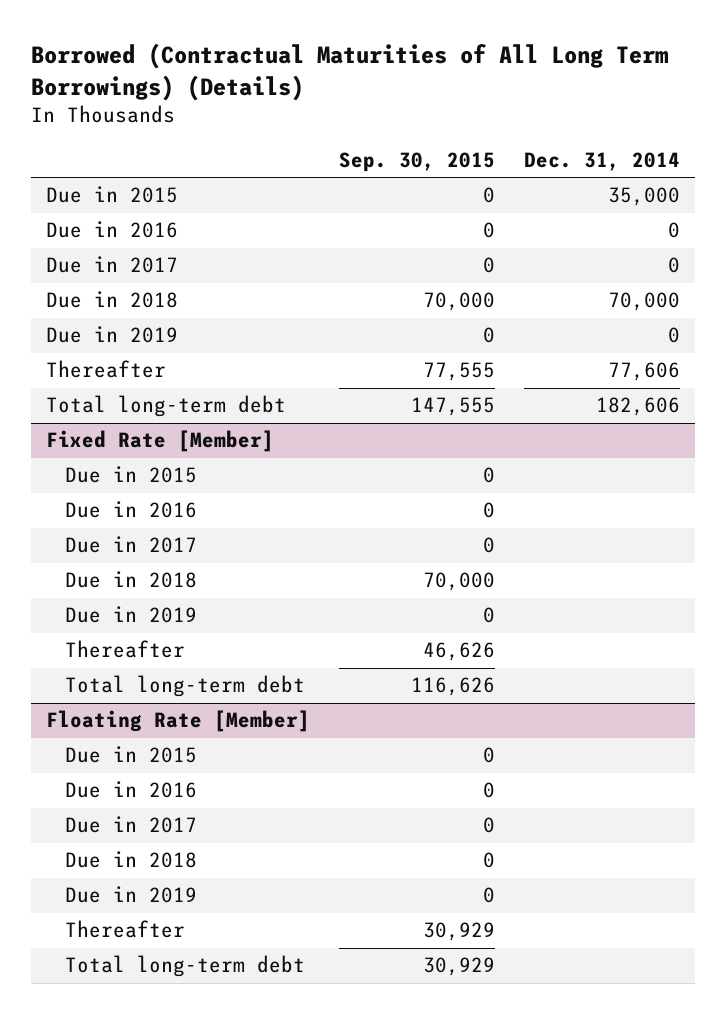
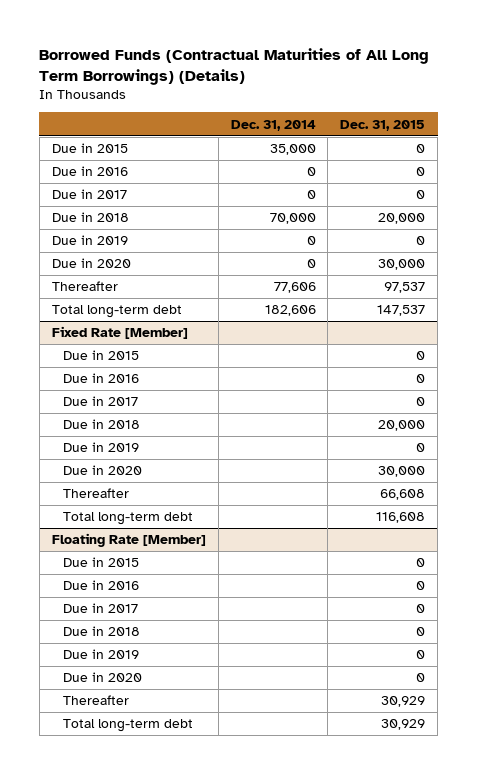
[31,43,669,101] Borrowed (Contractual Maturities of All Long Term Borrowings) (Details) -> [39,48,430,85] Borrowed Funds (Contractual Maturities of All Long Term Borrowings) (Details)
[339,152,496,173] Sep. 30, 2015 -> none
none -> [340,119,426,131] Dec. 31, 2015
none -> [51,258,131,269] Due in 2020
none -> [62,465,142,476] Due in 2020
none -> [62,672,142,683] Due in 2020

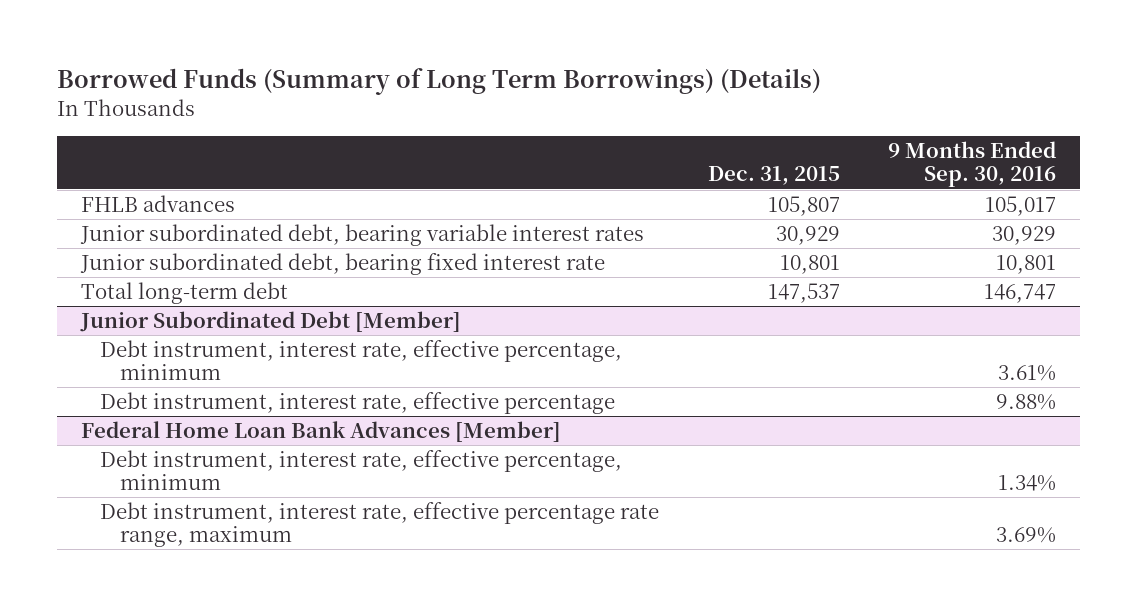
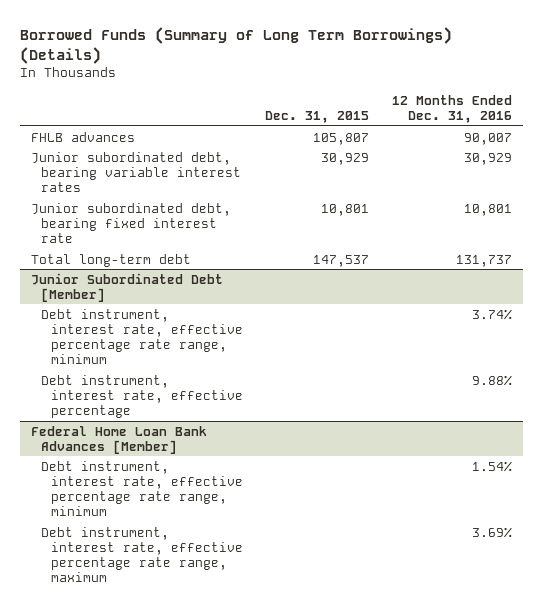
[888,141,1057,188] 9 Months Ended Sep. 30, 2016 -> none
none -> [391,94,512,123] 12 Months Ended Dec. 31, 2016
[100,339,623,381] Debt instrument, interest rate, effective percentage, minimum -> [41,308,243,364] Debt instrument, interest rate, effective percentage rate range, minimum
[100,449,623,491] Debt instrument, interest rate, effective percentage, minimum -> [41,460,243,516] Debt instrument, interest rate, effective percentage rate range, minimum

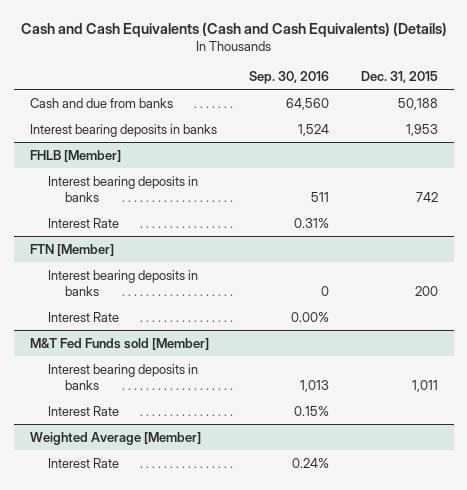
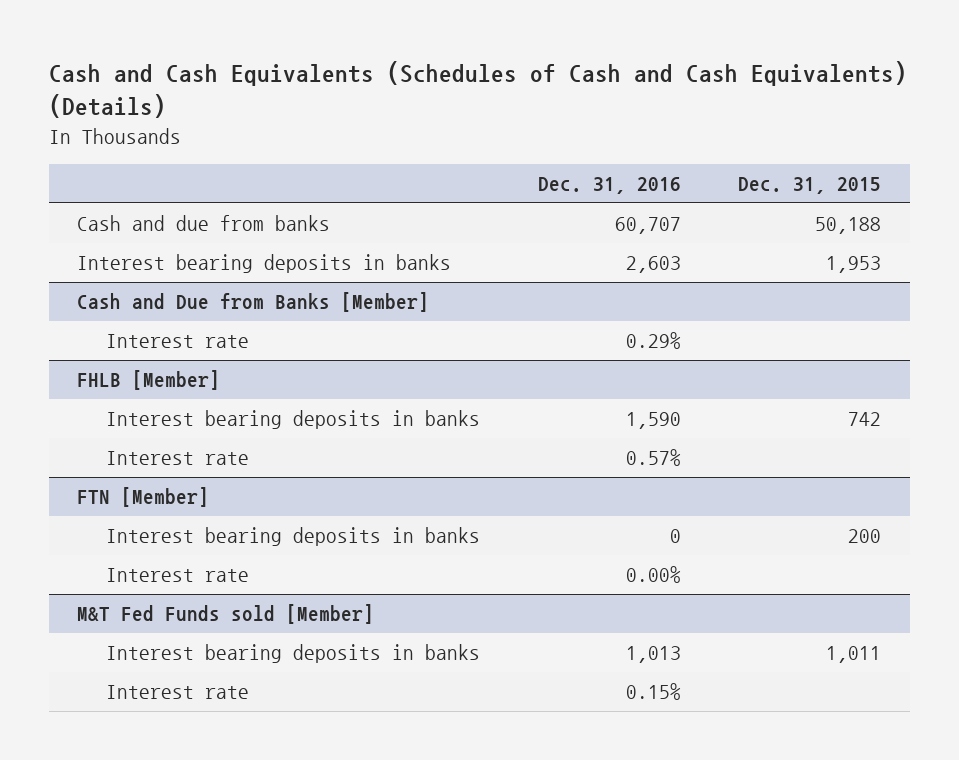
[20,21,447,37] Cash and Cash Equivalents (Cash and Cash Equivalents) (Details) -> [48,61,907,119] Cash and Cash Equivalents (Schedules of Cash and Cash Equivalents) (Details)
[248,71,329,85] Sep. 30, 2016 -> none
none -> [537,177,681,195] Dec. 31, 2016
none -> [77,292,430,313] Cash and Due from Banks [Member]
none -> [106,334,250,349] Interest rate
[47,217,119,228] Interest Rate -> [106,451,250,466] Interest rate
[47,311,119,322] Interest Rate -> [106,568,250,583] Interest rate
[29,431,201,445] Weighted Average [Member] -> none
[47,457,119,468] Interest Rate -> none
[47,405,119,416] Interest Rate -> [106,685,250,700] Interest rate

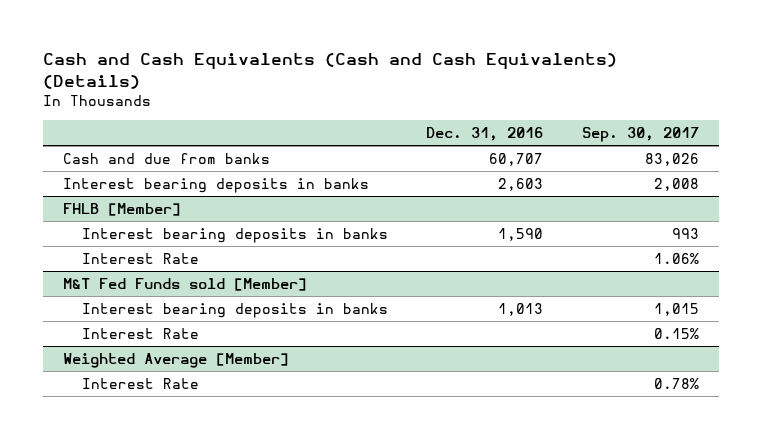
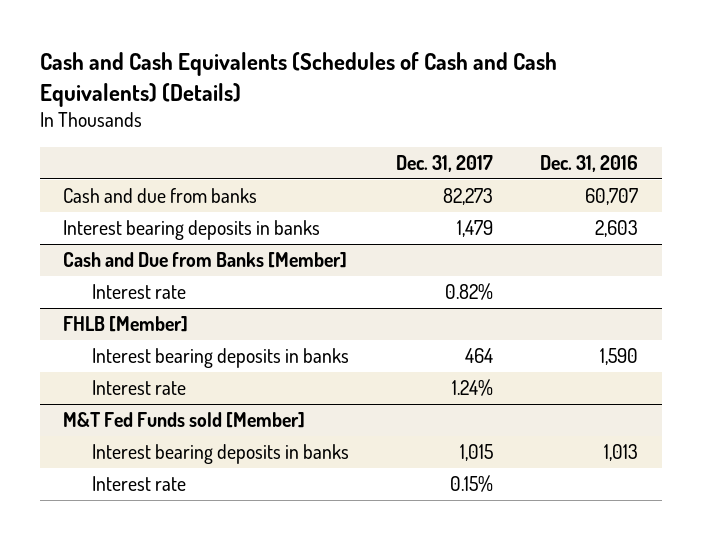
[43,53,618,89] Cash and Cash Equivalents (Cash and Cash Equivalents) (Details) -> [39,52,557,107] Cash and Cash Equivalents (Schedules of Cash and Cash Equivalents) (Details)
[582,126,700,142] Sep. 30, 2017 -> none
none -> [396,155,494,173] Dec. 31, 2017
none -> [63,252,348,269] Cash and Due from Banks [Member]
none -> [91,284,186,300] Interest rate
[81,253,199,265] Interest Rate -> [91,380,186,396] Interest rate
[62,353,289,369] Weighted Average [Member] -> none
[81,378,199,390] Interest Rate -> none
[81,328,199,340] Interest Rate -> [91,476,186,492] Interest rate

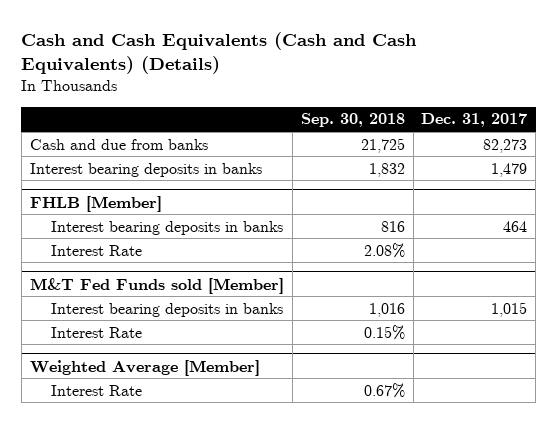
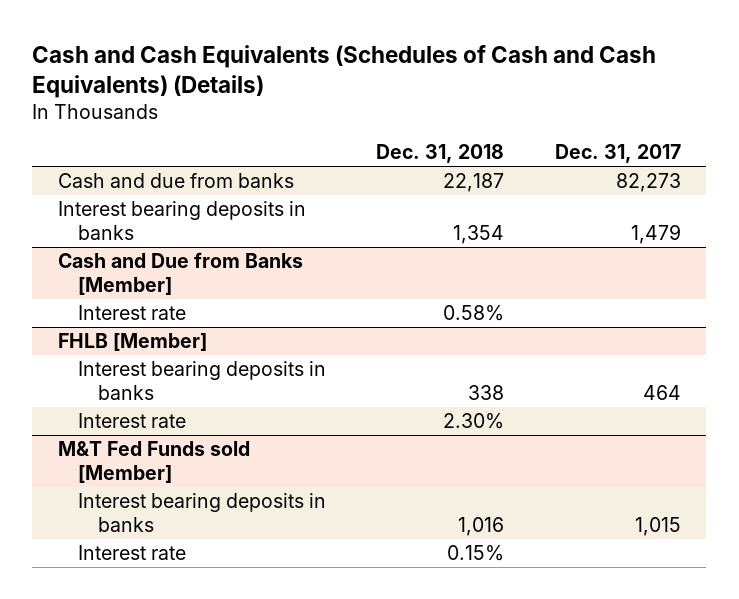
[21,31,418,75] Cash and Cash Equivalents (Cash and Cash Equivalents) (Details) -> [32,44,657,98] Cash and Cash Equivalents (Schedules of Cash and Cash Equivalents) (Details)
[300,113,405,128] Sep. 30, 2018 -> none
none -> [376,144,505,164] Dec. 31, 2018
none -> [57,252,303,295] Cash and Due from Banks [Member]
none -> [77,305,186,321] Interest rate
[51,244,143,256] Interest Rate -> [77,413,186,429] Interest rate
[29,359,260,376] Weighted Average [Member] -> none
[51,384,143,396] Interest Rate -> none
[51,326,143,338] Interest Rate -> [77,545,186,561] Interest rate

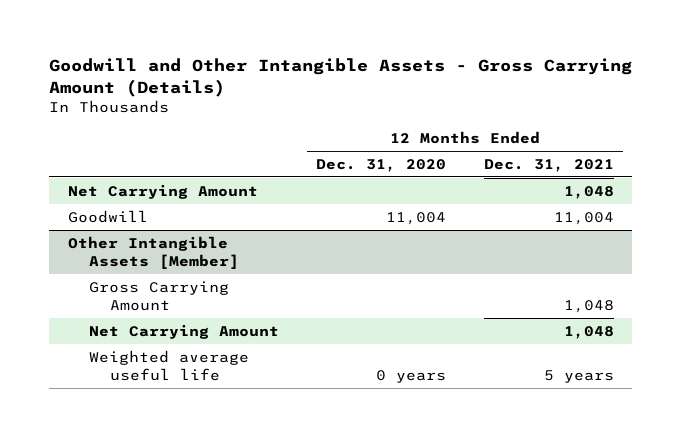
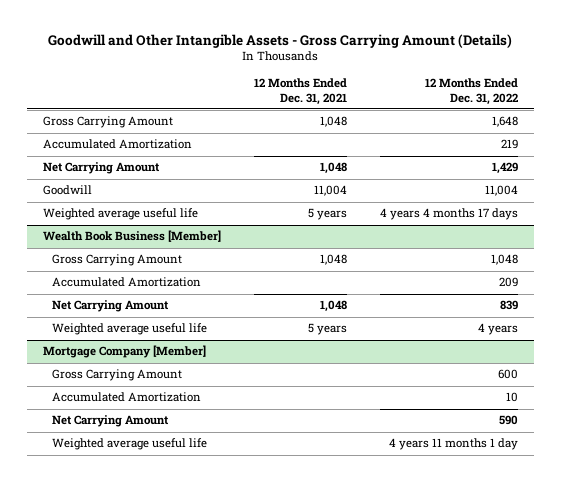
[316,158,447,172] Dec. 31, 2020 -> none
none -> [424,78,518,105] 12 Months Ended Dec. 31, 2022
none -> [42,116,173,129] Gross Carrying Amount
none -> [42,139,192,150] Accumulated Amortization
none -> [42,208,198,221] Weighted average useful life
[67,235,239,269] Other Intangible Assets [Member] -> [42,230,221,243] Wealth Book Business [Member]
none -> [51,277,201,288] Accumulated Amortization
none -> [42,345,206,359] Mortgage Company [Member]
none -> [51,369,182,382] Gross Carrying Amount
none -> [51,392,201,403] Accumulated Amortization
none -> [51,415,169,428] Net Carrying Amount
none -> [51,438,207,451] Weighted average useful life

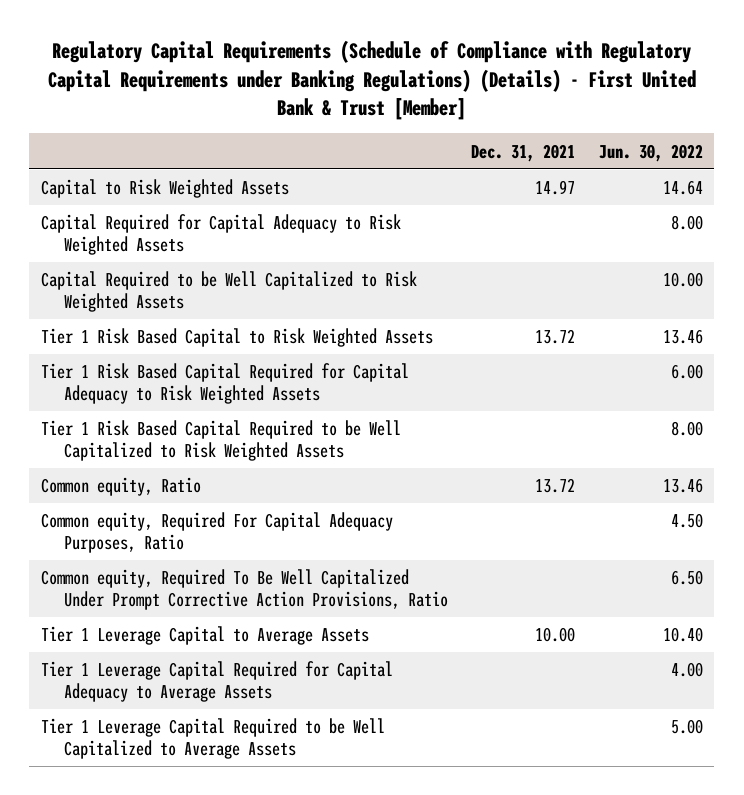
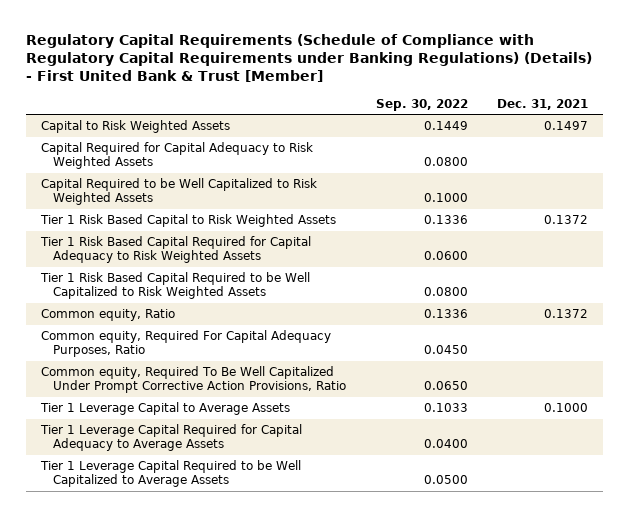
[598,143,703,162] Jun. 30, 2022 -> none
none -> [375,98,468,111] Sep. 30, 2022
[535,180,576,196] 14.97 -> [543,121,588,131] 0.1497
[535,329,576,345] 13.72 -> [543,215,588,225] 0.1372
[535,478,576,494] 13.72 -> [543,309,588,319] 0.1372
[535,627,576,643] 10.00 -> [543,403,588,413] 0.1000

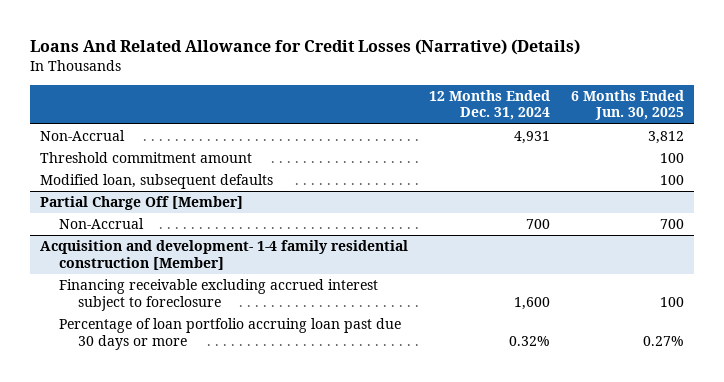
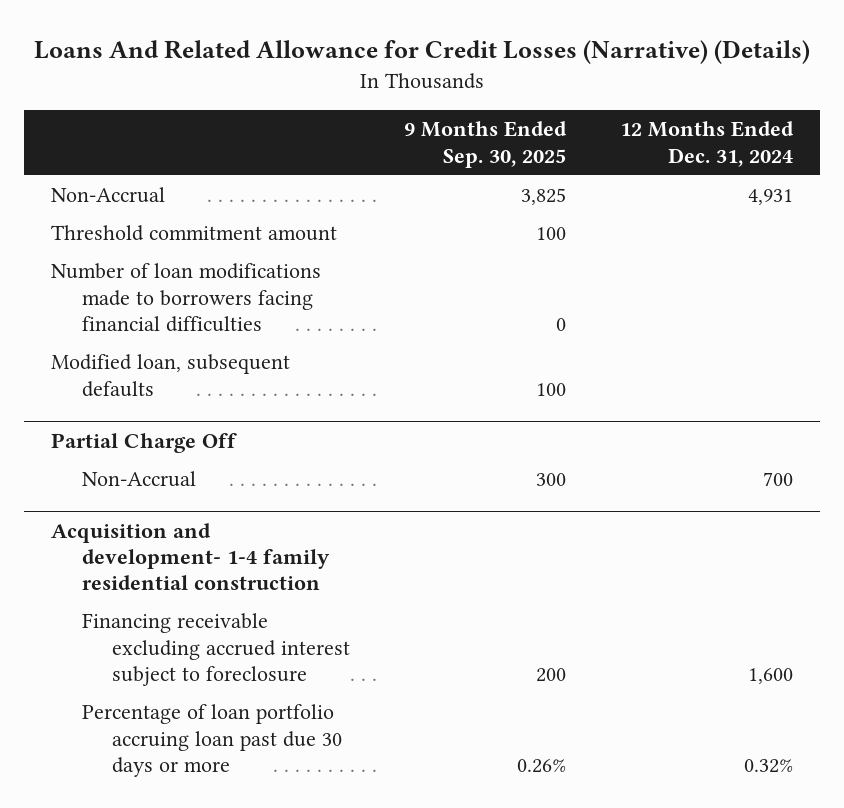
[570,89,684,121] 6 Months Ended Jun. 30, 2025 -> none
none -> [404,121,568,168] 9 Months Ended Sep. 30, 2025
none -> [51,263,322,333] Number of loan modifications made to borrowers facing financial difficulties
[40,196,244,211] Partial Charge Off [Member] -> [51,432,238,453] Partial Charge Off
[40,240,409,270] Acquisition and development- 1-4 family residential construction [Member] -> [51,522,330,591] Acquisition and development- 1-4 family residential construction

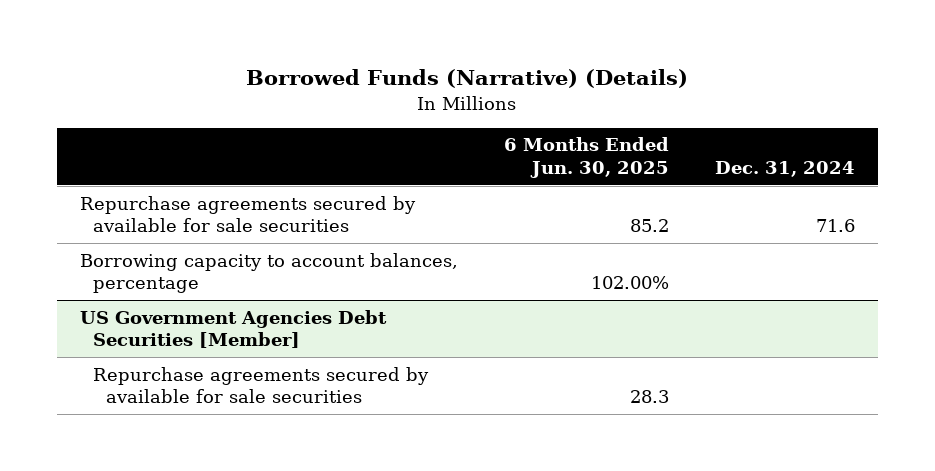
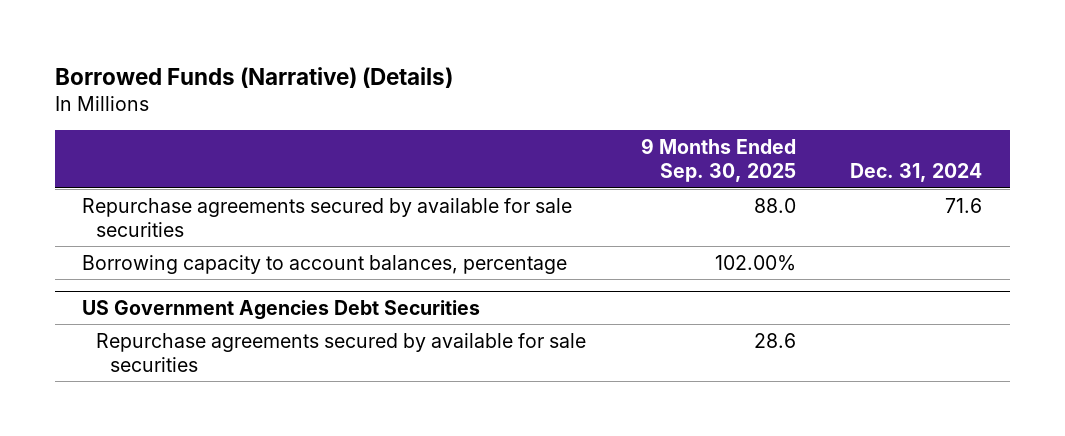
[503,137,669,178] 6 Months Ended Jun. 30, 2025 -> none
none -> [640,138,796,183] 9 Months Ended Sep. 30, 2025
[80,309,388,349] US Government Agencies Debt Securities [Member] -> [82,299,481,320] US Government Agencies Debt Securities

